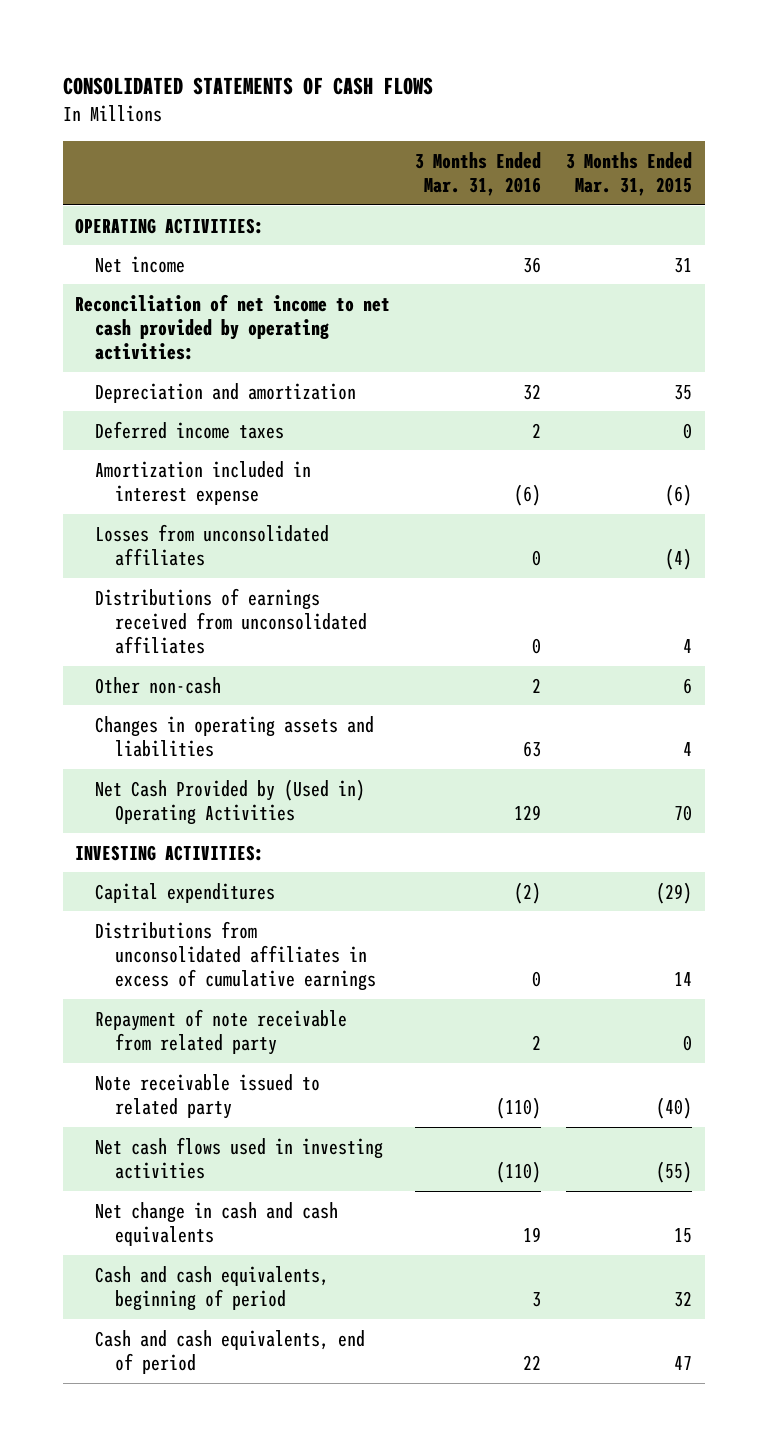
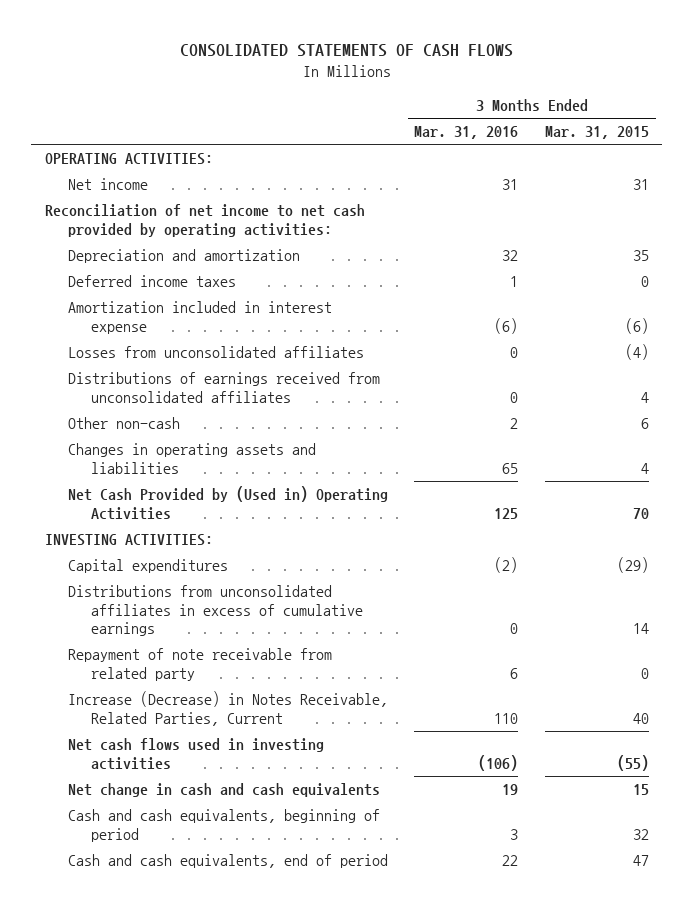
[523,256,542,273] 36 -> [502,179,519,191] 31
[532,422,542,438] 2 -> [510,276,519,288] 1
[523,740,542,757] 63 -> [502,462,519,474] 65
[514,804,542,820] 129 -> [494,507,519,519] 125
[95,1073,321,1119] Note receivable issued to related party -> none
[532,1034,542,1050] 2 -> [510,667,519,679] 6
none -> [67,691,388,726] Increase (Decrease) in Notes Receivable, Related Parties, Current
[496,1160,542,1183] (110) -> [478,754,519,771] (106)

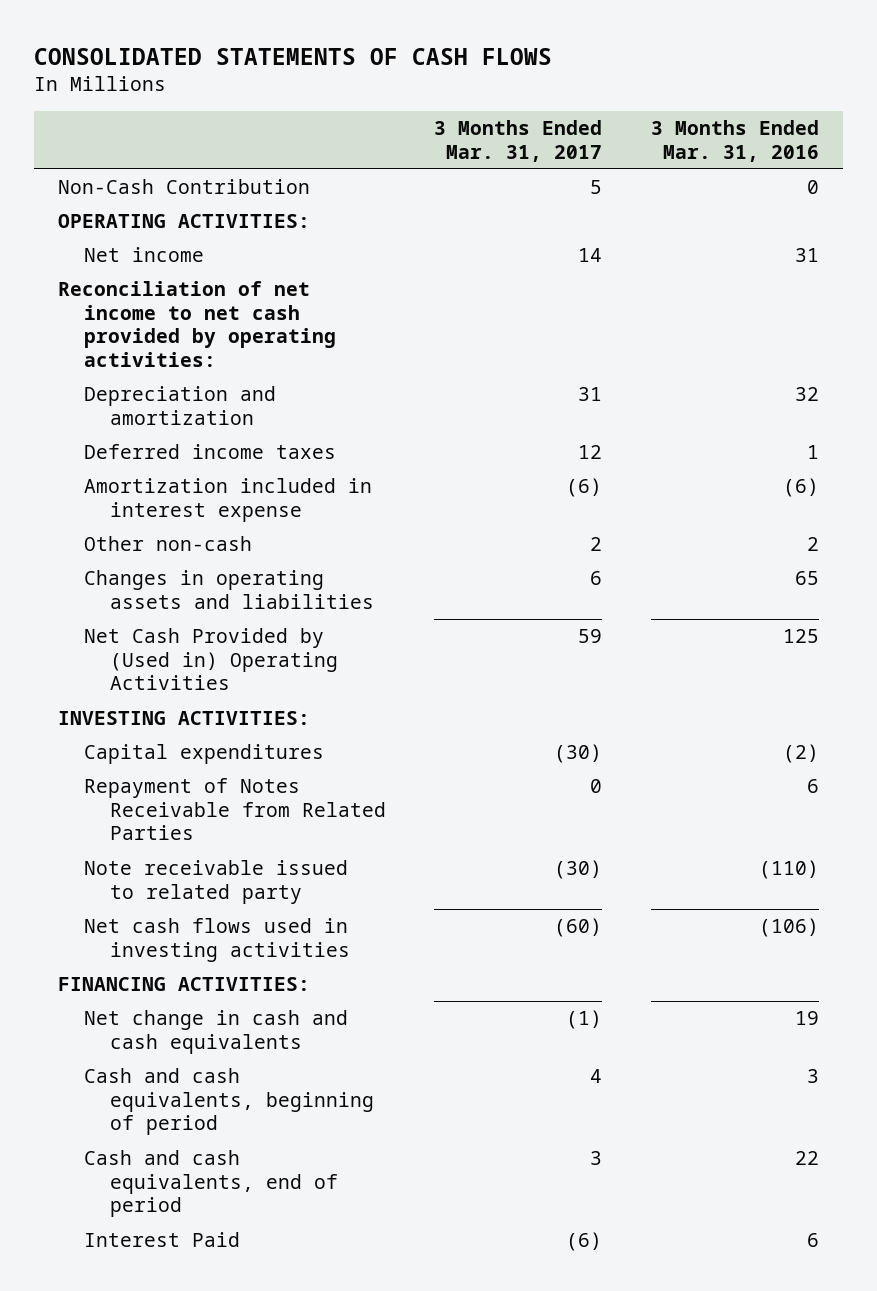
[544,126,649,140] Mar. 31, 2015 -> none
none -> [434,120,603,162] 3 Months Ended Mar. 31, 2017
none -> [58,179,311,195] Non-Cash Contribution
[67,346,364,359] Losses from unconsolidated affiliates -> none
[67,372,380,403] Distributions of earnings received from unconsolidated affiliates -> none
[67,585,363,637] Distributions from unconsolidated affiliates in excess of cumulative earnings -> none
[67,691,388,726] Increase (Decrease) in Notes Receivable, Related Parties, Current -> none
[67,648,332,681] Repayment of note receivable from related party -> [84,778,387,841] Repayment of Notes Receivable from Related Parties
none -> [84,860,349,904] Note receivable issued to related party
none -> [58,977,311,992] FINANCING ACTIVITIES:
none -> [84,1232,241,1248] Interest Paid

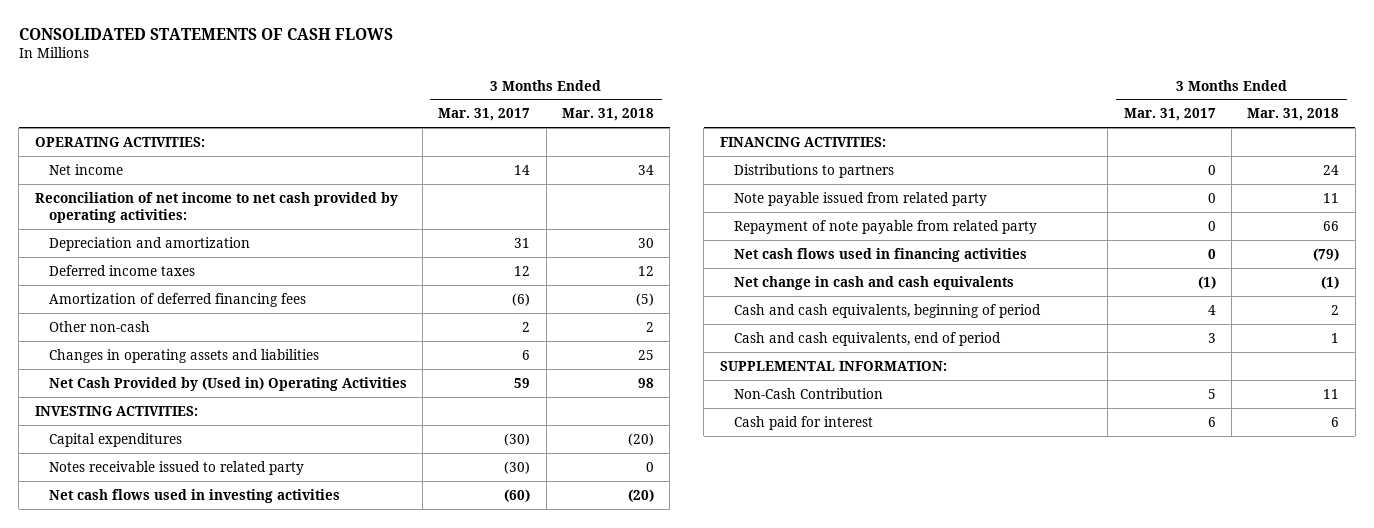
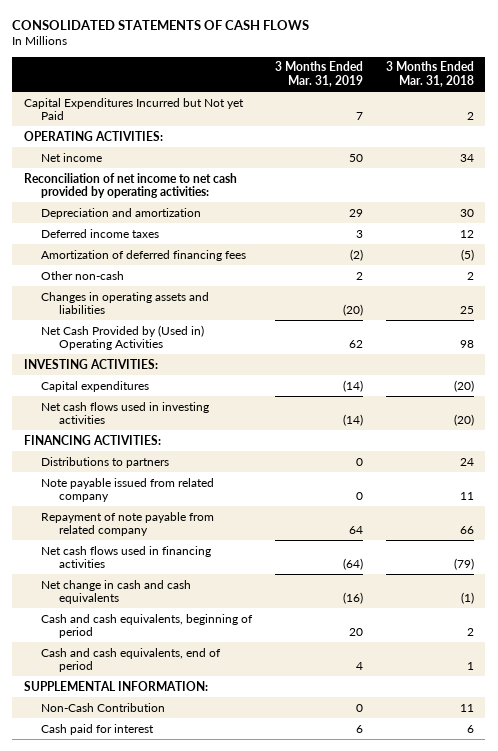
[438,108,531,122] Mar. 31, 2017 -> none
none -> [274,61,363,87] 3 Months Ended Mar. 31, 2019
none -> [23,97,244,120] Capital Expenditures Incurred but Not yet Paid
[48,460,304,475] Notes receivable issued to related party -> none
[733,191,987,206] Note payable issued from related party -> [41,477,215,502] Note payable issued from related company
[733,219,1037,234] Repayment of note payable from related party -> [41,511,215,536] Repayment of note payable from related company

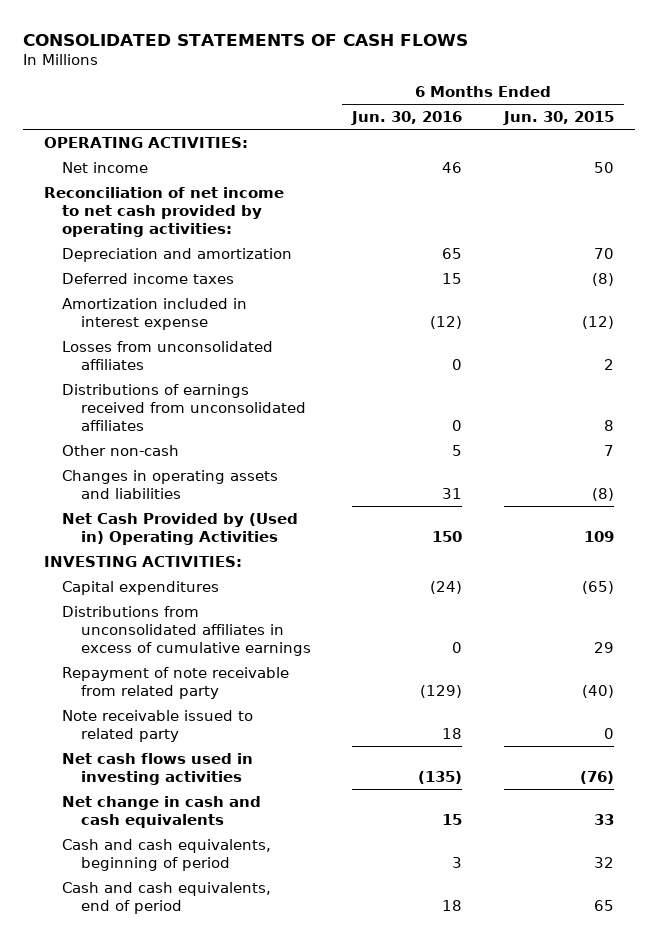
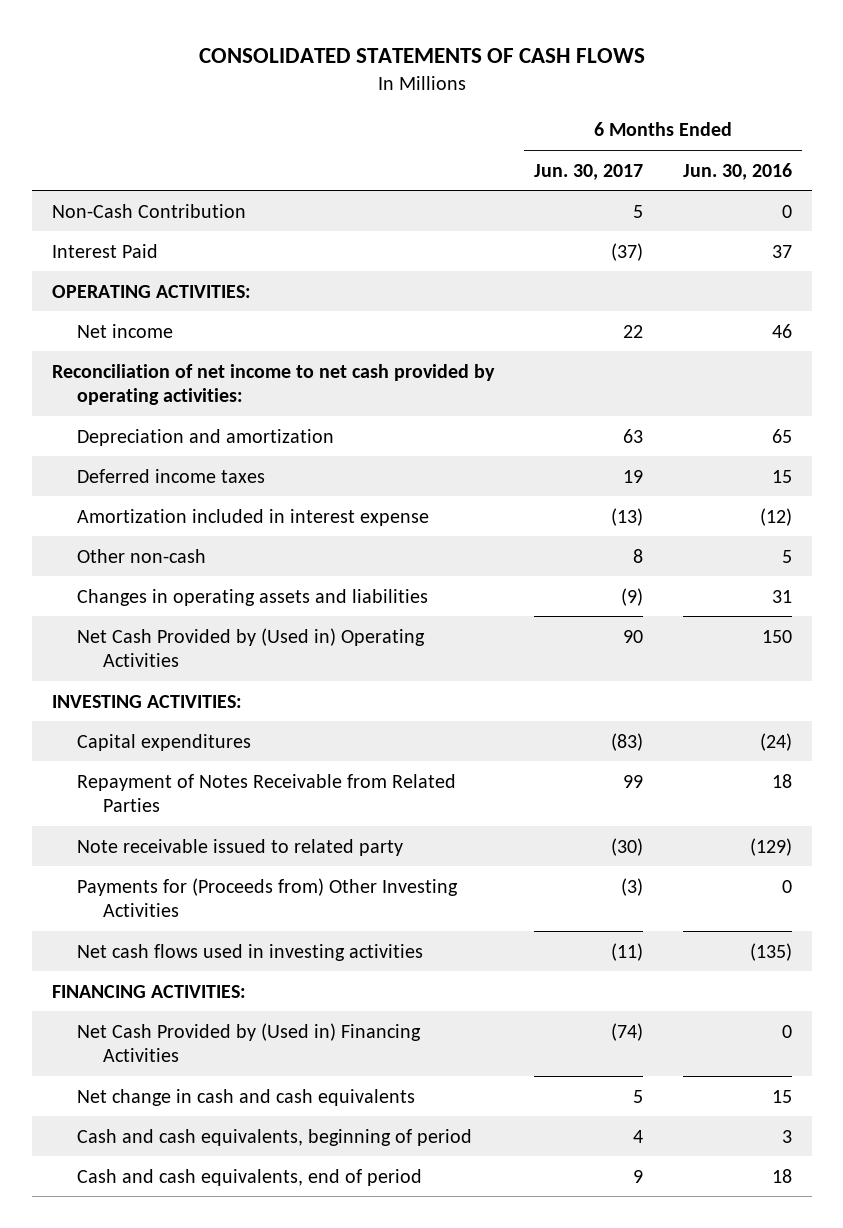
[503,111,615,126] Jun. 30, 2015 -> none
none -> [533,163,643,180] Jun. 30, 2017
none -> [51,203,246,218] Non-Cash Contribution
none -> [51,243,158,258] Interest Paid
[62,340,274,371] Losses from unconsolidated affiliates -> none
[62,383,306,432] Distributions of earnings received from unconsolidated affiliates -> none
[62,605,311,657] Distributions from unconsolidated affiliates in excess of cumulative earnings -> none
[62,709,254,743] Note receivable issued to related party -> none
none -> [77,773,457,813] Repayment of Notes Receivable from Related Parties
[62,666,290,700] Repayment of note receivable from related party -> [77,838,404,856] Note receivable issued to related party
none -> [77,877,459,918] Payments for (Proceeds from) Other Investing Activities
none -> [51,984,246,998] FINANCING ACTIVITIES:
none -> [77,1022,422,1063] Net Cash Provided by (Used in) Financing Activities

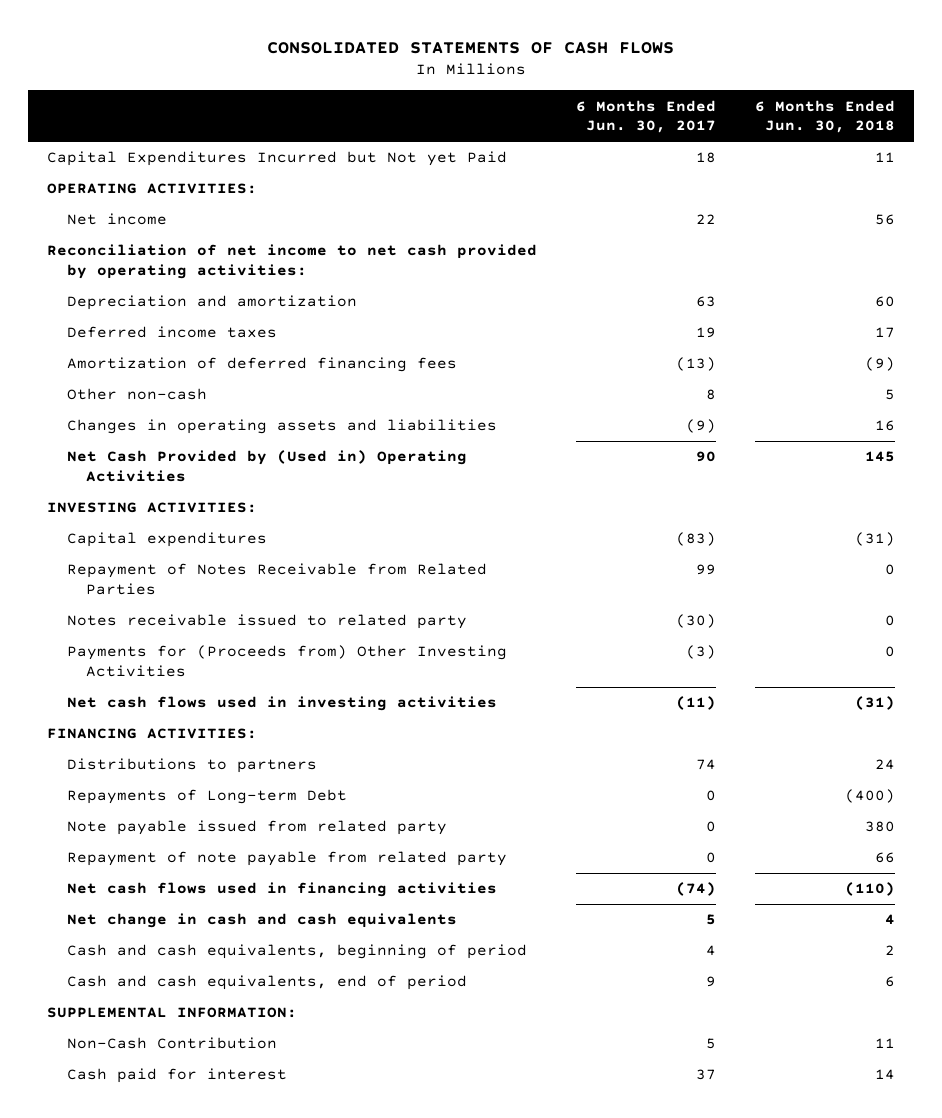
[682,162,792,180] Jun. 30, 2016 -> none
none -> [754,99,895,134] 6 Months Ended Jun. 30, 2018
[51,243,158,258] Interest Paid -> none
none -> [47,151,508,167] Capital Expenditures Incurred but Not yet Paid
[77,508,430,526] Amortization included in interest expense -> [66,357,457,373] Amortization of deferred financing fees
[77,838,404,856] Note receivable issued to related party -> [66,614,467,630] Notes receivable issued to related party
none -> [66,758,317,774] Distributions to partners
none -> [66,789,347,805] Repayments of Long-term Debt
none -> [66,820,447,836] Note payable issued from related party
none -> [66,851,507,867] Repayment of note payable from related party
[77,1022,422,1063] Net Cash Provided by (Used in) Financing Activities -> [66,882,497,898] Net cash flows used in financing activities
none -> [47,1007,298,1019] SUPPLEMENTAL INFORMATION:
[51,203,246,218] Non-Cash Contribution -> [66,1037,277,1050] Non-Cash Contribution
none -> [66,1068,287,1084] Cash paid for interest

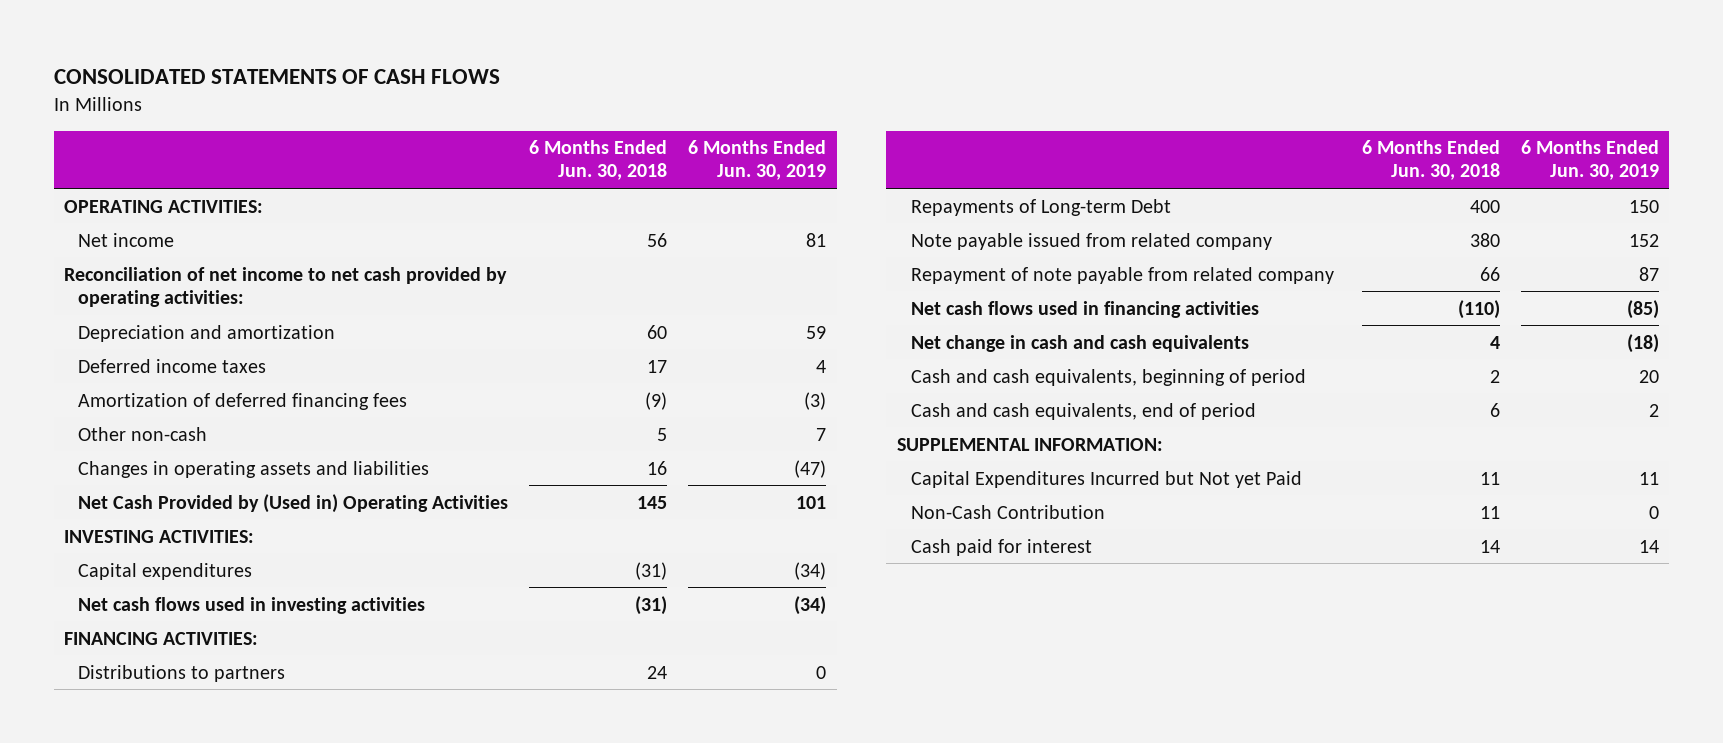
[576,99,717,134] 6 Months Ended Jun. 30, 2017 -> none
none -> [688,140,827,181] 6 Months Ended Jun. 30, 2019
[66,563,487,595] Repayment of Notes Receivable from Related Parties -> none
[66,614,467,630] Notes receivable issued to related party -> none
[66,645,507,677] Payments for (Proceeds from) Other Investing Activities -> none
[844,789,895,804] (400) -> [1469,199,1500,213] 400
[66,820,447,836] Note payable issued from related party -> [910,232,1272,250] Note payable issued from related company
[66,851,507,867] Repayment of note payable from related party -> [910,266,1334,284] Repayment of note payable from related company
[47,151,508,167] Capital Expenditures Incurred but Not yet Paid -> [910,470,1302,488] Capital Expenditures Incurred but Not yet Paid

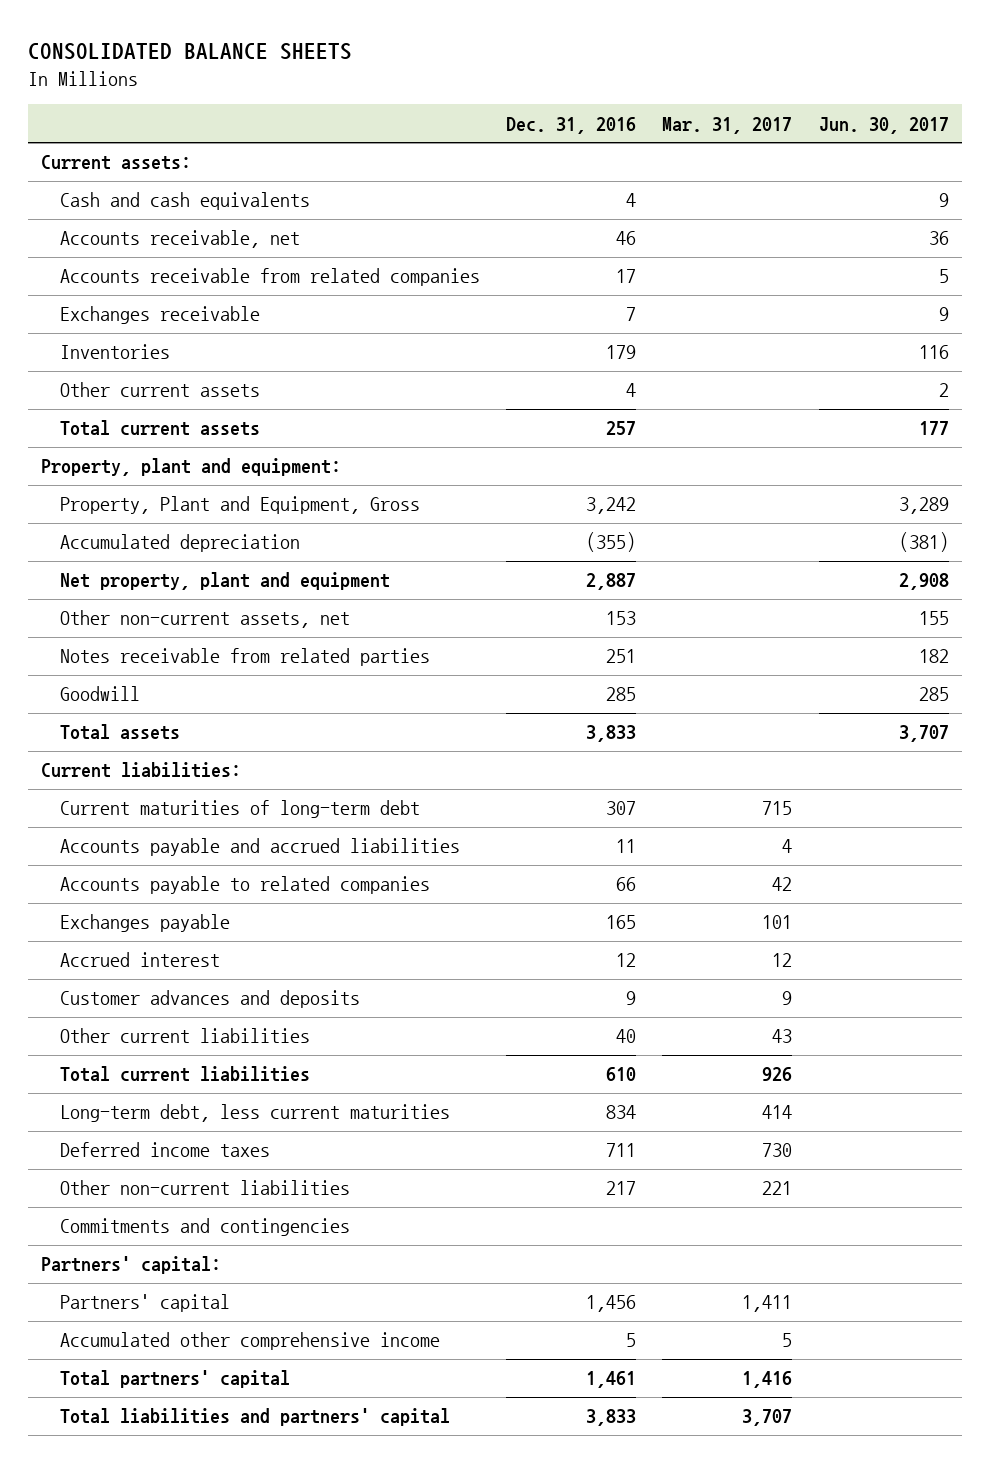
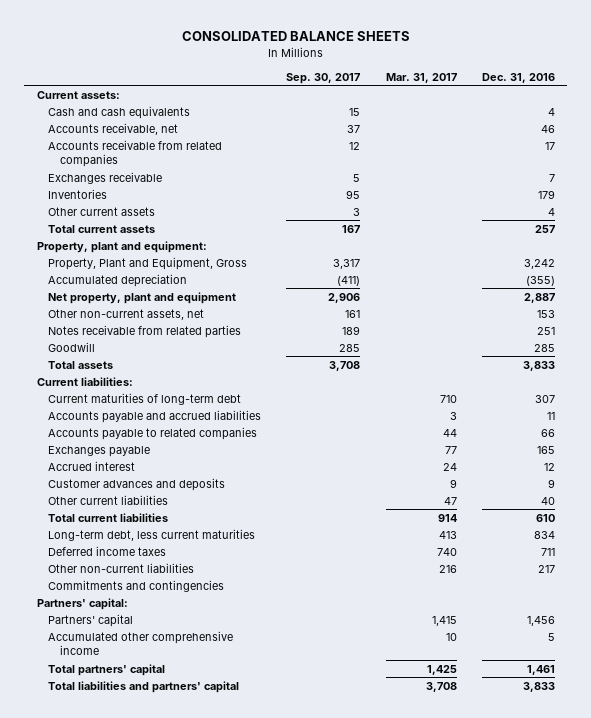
[818,116,949,134] Jun. 30, 2017 -> none
none -> [286,72,361,84] Sep. 30, 2017
[762,801,793,816] 715 -> [439,394,457,403] 710
[782,839,793,854] 4 -> [449,411,457,420] 3
[772,877,793,892] 42 -> [442,428,457,437] 44
[762,915,793,930] 101 -> [444,445,457,454] 77
[772,953,793,968] 12 -> [442,462,457,471] 24
[772,1029,793,1044] 43 -> [443,496,457,505] 47
[762,1067,793,1082] 926 -> [437,513,457,522] 914
[762,1105,793,1120] 414 -> [438,530,457,539] 413
[762,1143,793,1158] 730 -> [436,547,457,556] 740
[762,1181,793,1196] 221 -> [438,564,457,573] 216
[742,1295,793,1313] 1,411 -> [431,615,457,626] 1,415
[782,1333,793,1348] 5 -> [445,632,457,641] 10
[742,1371,793,1389] 1,416 -> [426,664,457,675] 1,425
[742,1409,793,1427] 3,707 -> [425,681,457,692] 3,708

